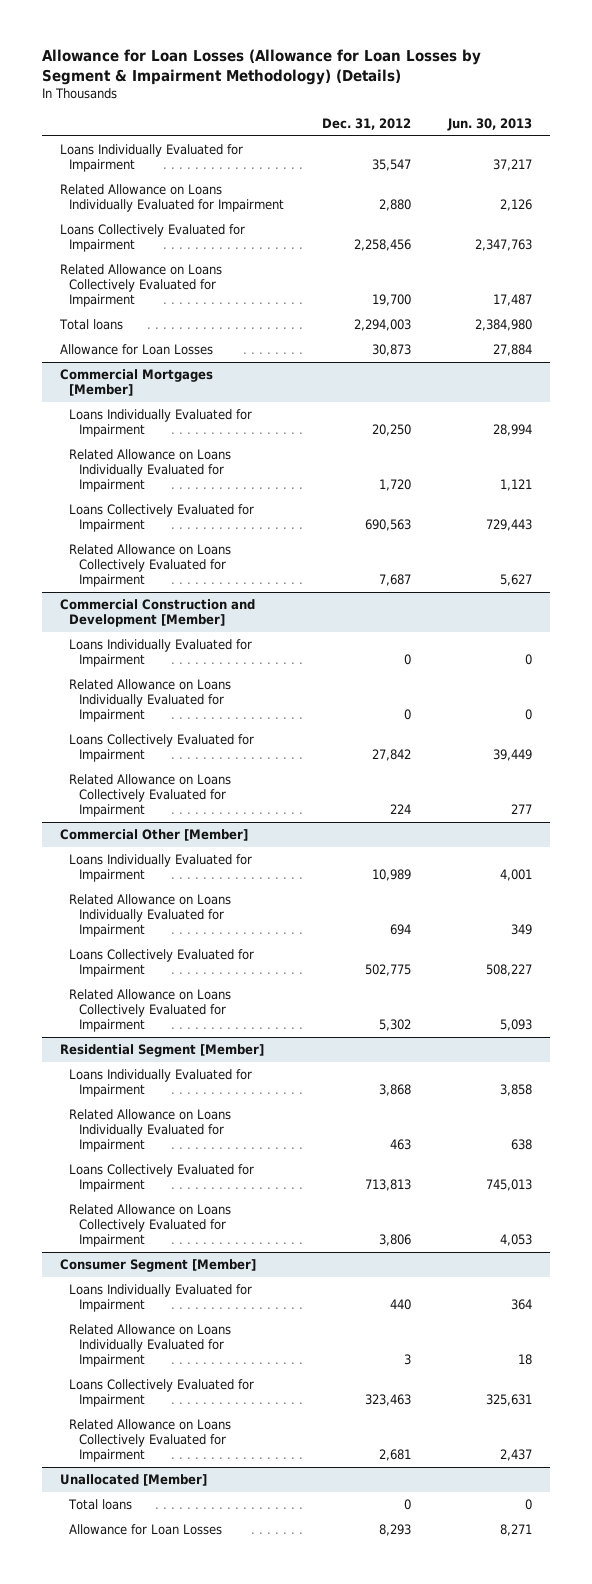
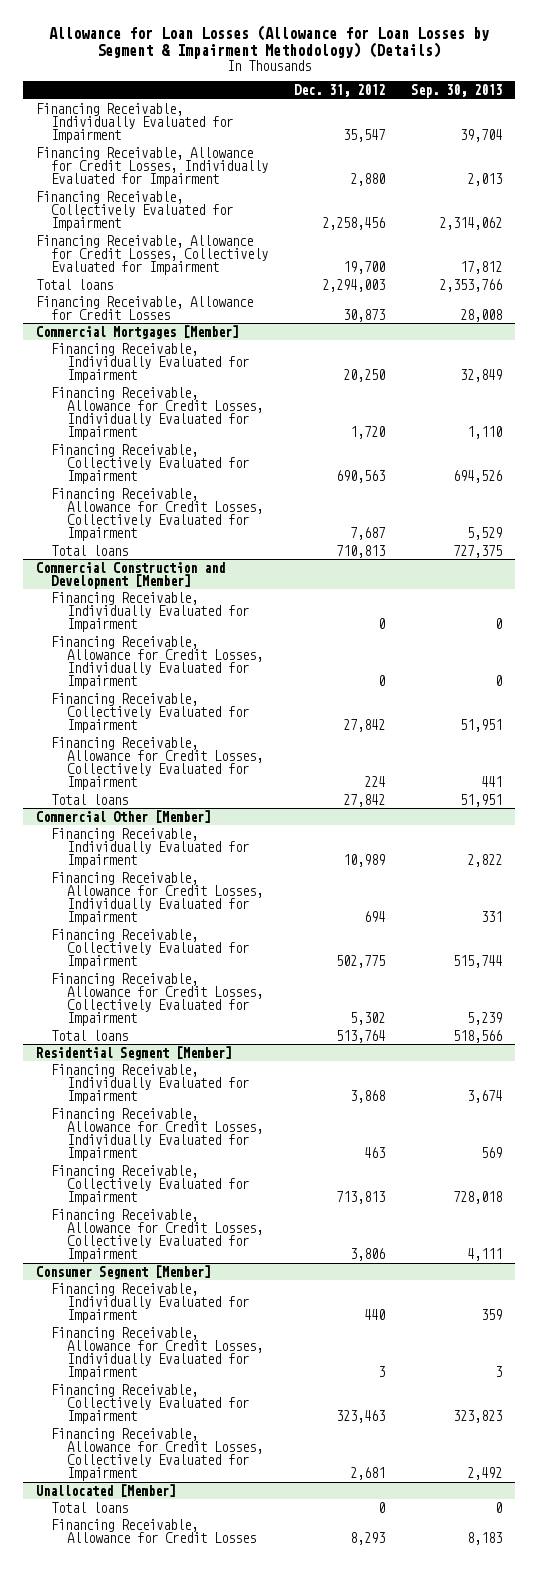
[446,117,532,131] Jun. 30, 2013 -> none
none -> [411,84,503,99] Sep. 30, 2013
[60,144,244,172] Loans Individually Evaluated for Impairment -> [35,102,234,143] Financing Receivable, Individually Evaluated for Impairment
[60,184,285,212] Related Allowance on Loans Individually Evaluated for Impairment -> [35,146,269,187] Financing Receivable, Allowance for Credit Losses, Individually Evaluated for Impairment
[60,224,246,252] Loans Collectively Evaluated for Impairment -> [35,190,234,231] Financing Receivable, Collectively Evaluated for Impairment
[60,264,223,307] Related Allowance on Loans Collectively Evaluated for Impairment -> [35,234,269,275] Financing Receivable, Allowance for Credit Losses, Collectively Evaluated for Impairment
[60,344,214,356] Allowance for Loan Losses -> [35,295,253,320] Financing Receivable, Allowance for Credit Losses
[69,409,253,437] Loans Individually Evaluated for Impairment -> [51,342,249,383] Financing Receivable, Individually Evaluated for Impairment
[69,449,232,492] Related Allowance on Loans Individually Evaluated for Impairment -> [51,386,263,441] Financing Receivable, Allowance for Credit Losses, Individually Evaluated for Impairment
[69,504,255,532] Loans Collectively Evaluated for Impairment -> [51,443,249,484] Financing Receivable, Collectively Evaluated for Impairment
[69,544,232,587] Related Allowance on Loans Collectively Evaluated for Impairment -> [51,487,263,542] Financing Receivable, Allowance for Credit Losses, Collectively Evaluated for Impairment
none -> [51,544,129,556] Total loans
[69,639,253,667] Loans Individually Evaluated for Impairment -> [51,591,249,632] Financing Receivable, Individually Evaluated for Impairment
[69,679,232,722] Related Allowance on Loans Individually Evaluated for Impairment -> [51,635,263,690] Financing Receivable, Allowance for Credit Losses, Individually Evaluated for Impairment
[69,734,255,762] Loans Collectively Evaluated for Impairment -> [51,692,249,733] Financing Receivable, Collectively Evaluated for Impairment
[69,774,232,817] Related Allowance on Loans Collectively Evaluated for Impairment -> [51,736,263,791] Financing Receivable, Allowance for Credit Losses, Collectively Evaluated for Impairment
none -> [51,793,129,805] Total loans
[69,854,253,882] Loans Individually Evaluated for Impairment -> [51,827,249,868] Financing Receivable, Individually Evaluated for Impairment
[69,894,232,937] Related Allowance on Loans Individually Evaluated for Impairment -> [51,871,263,926] Financing Receivable, Allowance for Credit Losses, Individually Evaluated for Impairment
[69,949,255,977] Loans Collectively Evaluated for Impairment -> [51,928,249,969] Financing Receivable, Collectively Evaluated for Impairment
[69,989,232,1032] Related Allowance on Loans Collectively Evaluated for Impairment -> [51,972,263,1027] Financing Receivable, Allowance for Credit Losses, Collectively Evaluated for Impairment
none -> [51,1029,129,1041] Total loans
[69,1069,253,1097] Loans Individually Evaluated for Impairment -> [51,1063,249,1104] Financing Receivable, Individually Evaluated for Impairment
[69,1109,232,1152] Related Allowance on Loans Individually Evaluated for Impairment -> [51,1107,263,1162] Financing Receivable, Allowance for Credit Losses, Individually Evaluated for Impairment
[69,1164,255,1192] Loans Collectively Evaluated for Impairment -> [51,1164,249,1205] Financing Receivable, Collectively Evaluated for Impairment
[69,1204,232,1247] Related Allowance on Loans Collectively Evaluated for Impairment -> [51,1208,263,1263] Financing Receivable, Allowance for Credit Losses, Collectively Evaluated for Impairment
[69,1284,253,1312] Loans Individually Evaluated for Impairment -> [51,1282,249,1323] Financing Receivable, Individually Evaluated for Impairment
[69,1324,232,1367] Related Allowance on Loans Individually Evaluated for Impairment -> [51,1326,263,1381] Financing Receivable, Allowance for Credit Losses, Individually Evaluated for Impairment
[69,1379,255,1407] Loans Collectively Evaluated for Impairment -> [51,1383,249,1424] Financing Receivable, Collectively Evaluated for Impairment
[69,1419,232,1462] Related Allowance on Loans Collectively Evaluated for Impairment -> [51,1427,263,1482] Financing Receivable, Allowance for Credit Losses, Collectively Evaluated for Impairment
[69,1524,223,1536] Allowance for Loan Losses -> [51,1518,256,1543] Financing Receivable, Allowance for Credit Losses

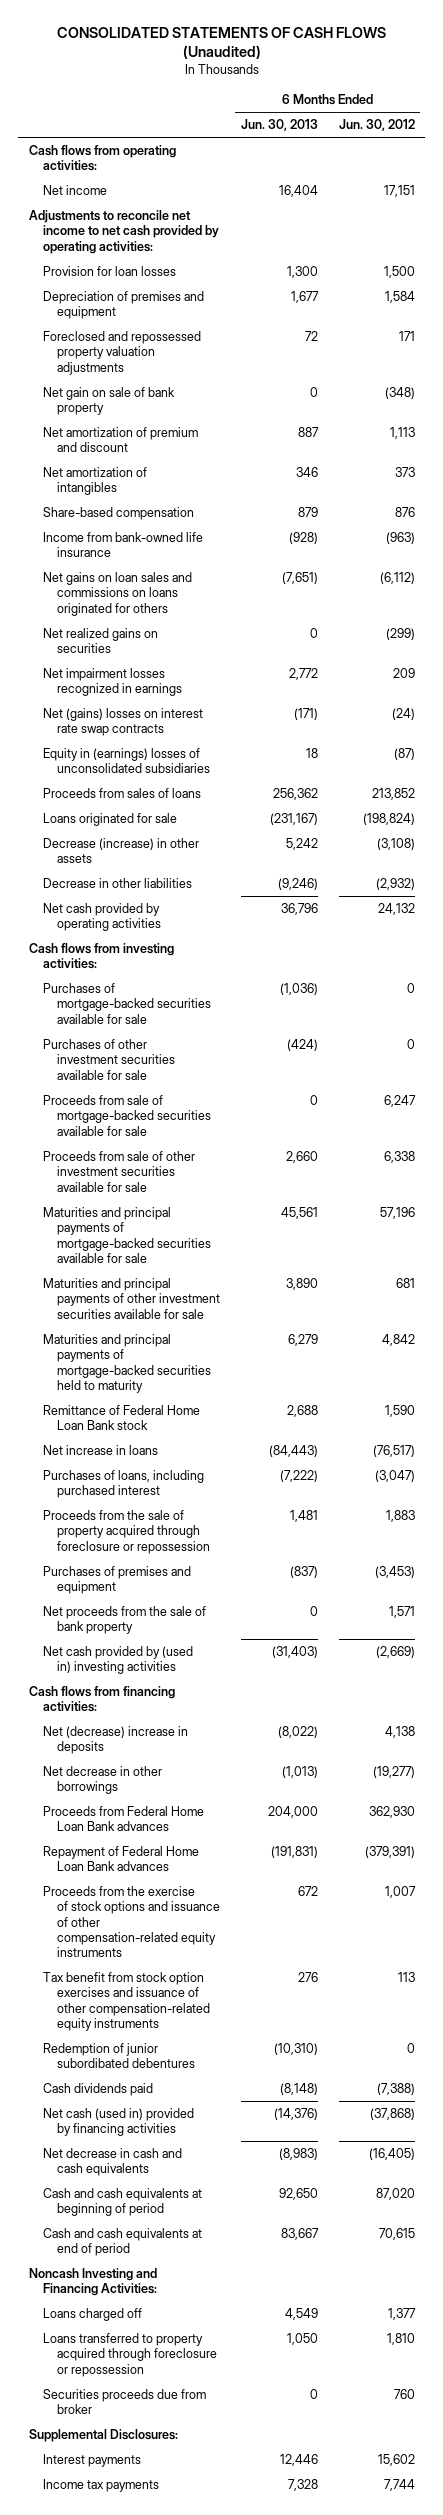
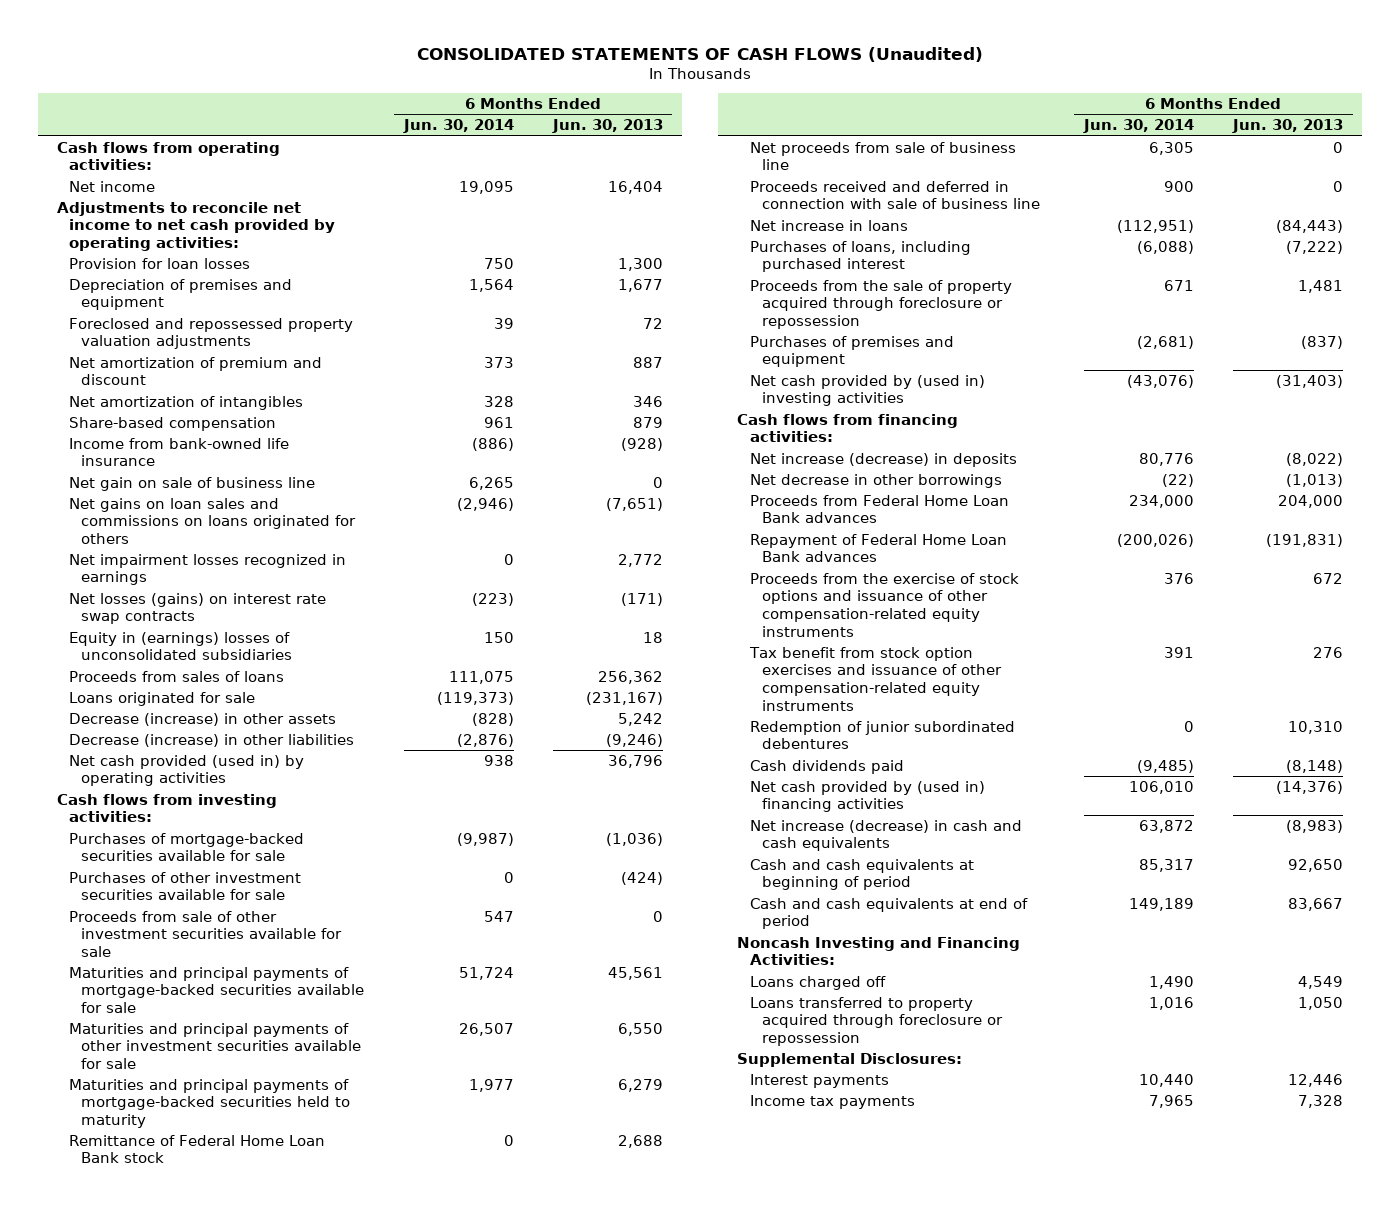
[338,119,415,132] Jun. 30, 2012 -> none
none -> [402,119,514,134] Jun. 30, 2014
[42,387,175,416] Net gain on sale of bank property -> none
none -> [69,476,316,491] Net gain on sale of business line
[42,628,158,654] Net realized gains on securities -> none
[42,708,203,737] Net (gains) losses on interest rate swap contracts -> [69,592,327,625] Net losses (gains) on interest rate swap contracts
[42,878,192,889] Decrease in other liabilities -> [69,733,355,747] Decrease (increase) in other liabilities
[42,903,161,932] Net cash provided by operating activities -> [69,754,305,787] Net cash provided (used in) by operating activities
[42,1095,211,1136] Proceeds from sale of mortgage-backed securities available for sale -> none
[285,1151,318,1164] 2,660 -> [652,910,663,922] 0
[285,1278,318,1291] 3,890 -> [617,1022,663,1036] 6,550
none -> [749,141,1016,171] Net proceeds from sale of business line
none -> [749,180,1040,210] Proceeds received and deferred in connection with sale of business line
[42,1606,206,1635] Net proceeds from the sale of bank property -> none
[42,1726,188,1755] Net (decrease) increase in deposits -> [749,452,1017,467] Net increase (decrease) in deposits
[42,2043,195,2069] Redemption of junior subordibated debentures -> [749,720,1015,750] Redemption of junior subordinated debentures
[273,2043,318,2056] (10,310) -> [1287,720,1343,734] 10,310
[42,2108,194,2137] Net cash (used in) provided by financing activities -> [749,780,985,813] Net cash provided by (used in) financing activities
[42,2148,182,2177] Net decrease in cash and cash equivalents -> [749,819,1022,852] Net increase (decrease) in cash and cash equivalents
[42,2389,206,2415] Securities proceeds due from broker -> none

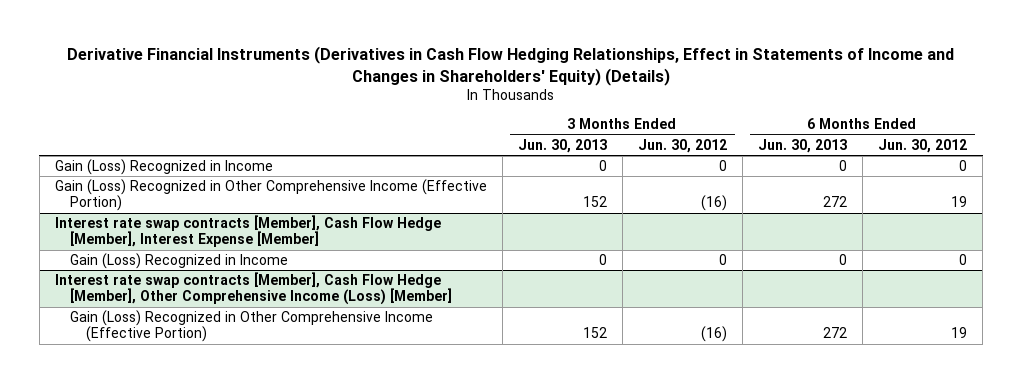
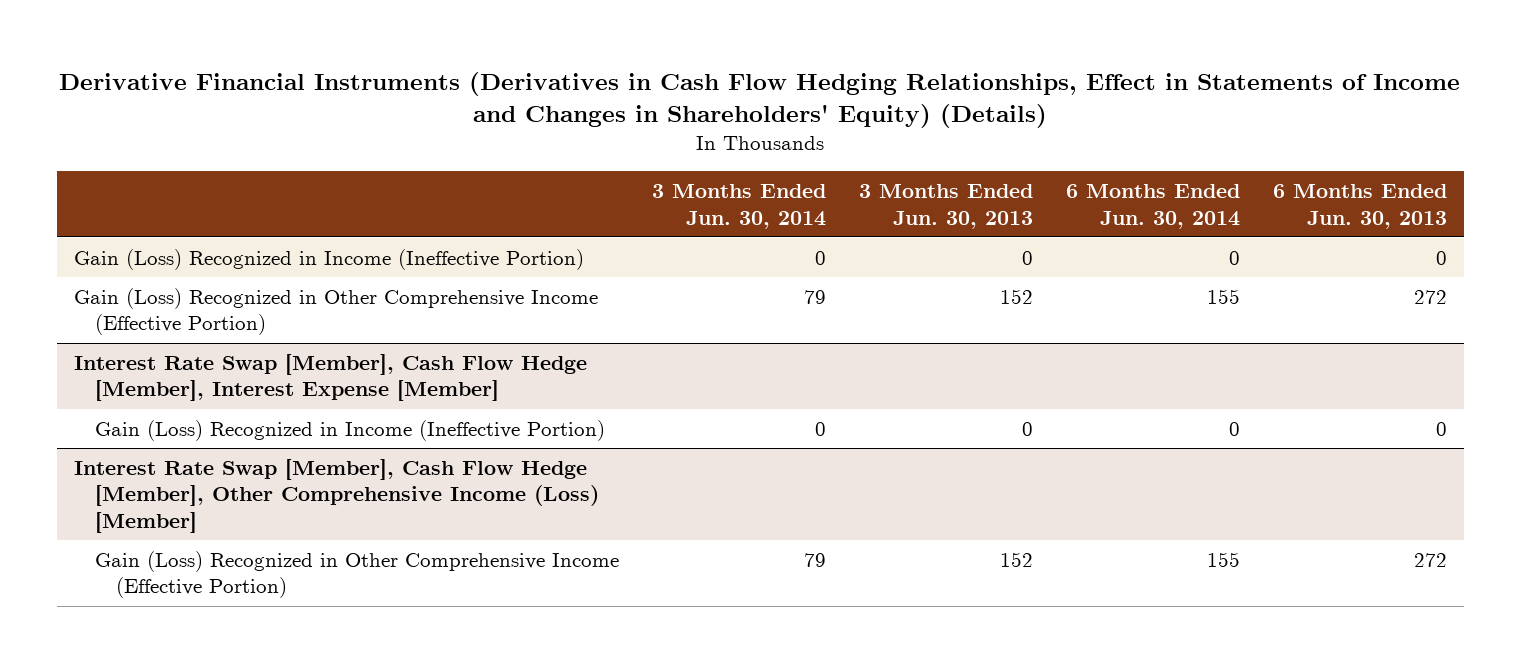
[637,138,727,153] Jun. 30, 2012 -> none
[877,138,967,153] Jun. 30, 2012 -> none
none -> [651,184,826,229] 3 Months Ended Jun. 30, 2014
none -> [1065,184,1240,229] 6 Months Ended Jun. 30, 2014
[54,159,273,176] Gain (Loss) Recognized in Income -> [73,248,584,270] Gain (Loss) Recognized in Income (Ineffective Portion)
[54,215,441,248] Interest rate swap contracts [Member], Cash Flow Hedge [Member], Interest Expense [Member] -> [73,353,587,402] Interest Rate Swap [Member], Cash Flow Hedge [Member], Interest Expense [Member]
[70,253,289,270] Gain (Loss) Recognized in Income -> [94,419,605,441] Gain (Loss) Recognized in Income (Ineffective Portion)
[54,272,453,306] Interest rate swap contracts [Member], Cash Flow Hedge [Member], Other Comprehensive Income (Loss) [Member] -> [73,458,599,533] Interest Rate Swap [Member], Cash Flow Hedge [Member], Other Comprehensive Income (Loss) [Member]

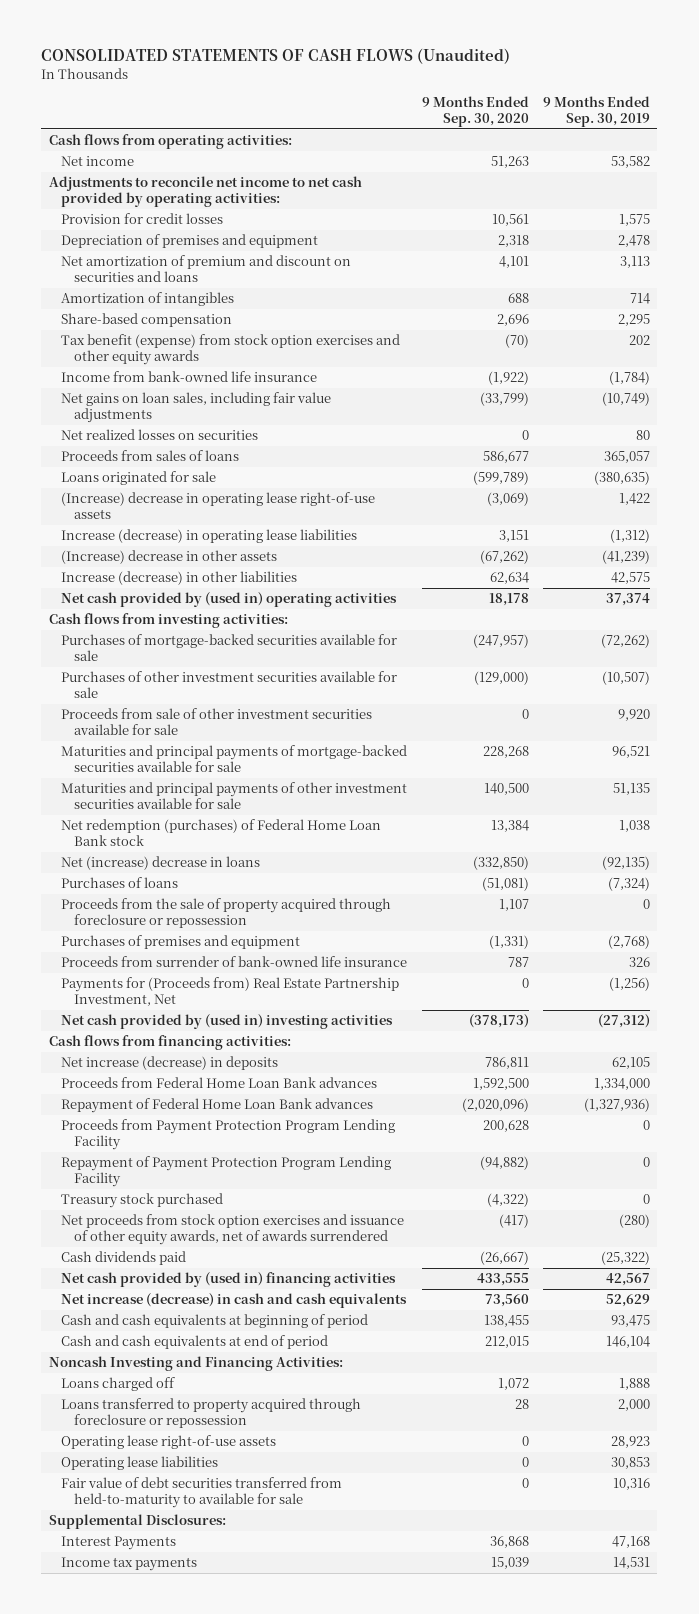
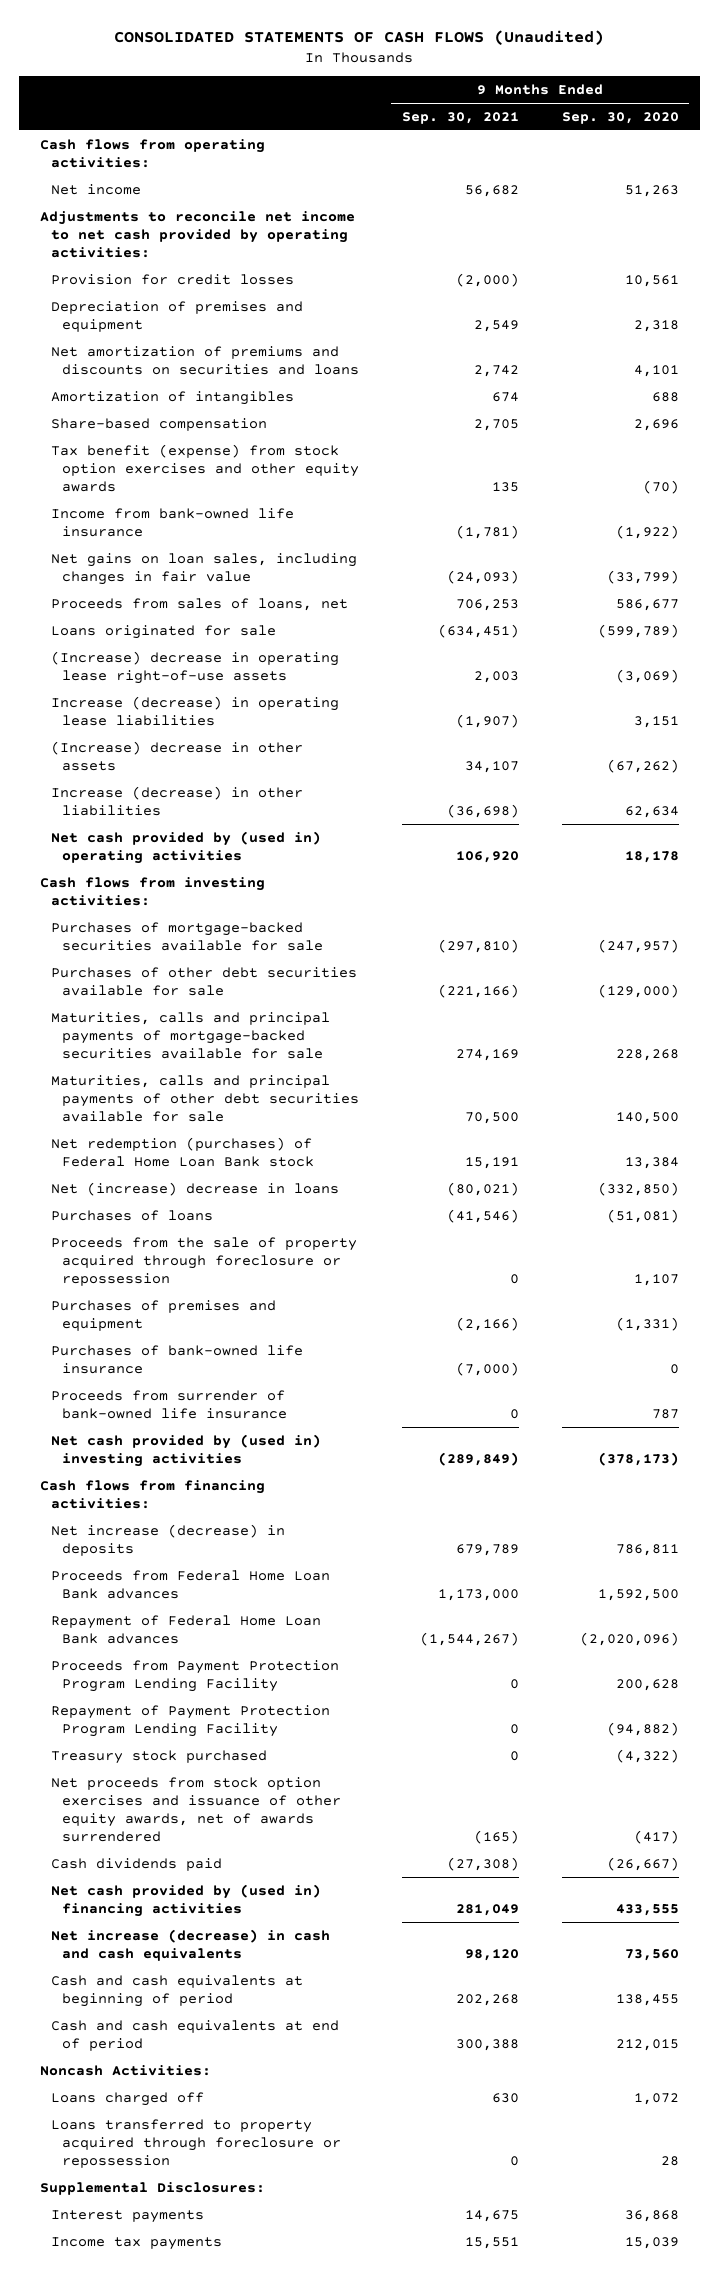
[543,95,651,127] 9 Months Ended Sep. 30, 2019 -> none
none -> [401,111,519,124] Sep. 30, 2021
[61,255,352,283] Net amortization of premium and discount on securities and loans -> [51,345,360,375] Net amortization of premiums and discounts on securities and loans
[61,429,259,441] Net realized losses on securities -> none
[61,392,332,424] Net gains on loan sales, including fair value adjustments -> [51,552,358,585] Net gains on loan sales, including changes in fair value
[61,450,240,462] Proceeds from sales of loans -> [51,597,349,611] Proceeds from sales of loans, net
[61,708,373,736] Proceeds from sale of other investment securities available for sale -> none
[61,671,398,699] Purchases of other investment securities available for sale -> [51,966,358,996] Purchases of other debt securities available for sale
[61,745,408,773] Maturities and principal payments of mortgage-backed securities available for sale -> [51,1011,331,1059] Maturities, calls and principal payments of mortgage-backed securities available for sale
[61,782,408,810] Maturities and principal payments of other investment securities available for sale -> [51,1074,360,1122] Maturities, calls and principal payments of other debt securities available for sale
none -> [51,1344,304,1374] Purchases of bank-owned life insurance
[61,977,400,1007] Payments for (Proceeds from) Real Estate Partnership Investment, Net -> none
[48,1356,343,1372] Noncash Investing and Financing Activities: -> [39,2064,211,2076] Noncash Activities:
[61,1435,277,1450] Operating lease right-of-use assets -> none
[61,1456,219,1471] Operating lease liabilities -> none
[61,1477,343,1509] Fair value of debt securities transferred from held-to-maturity to available for sale -> none
[61,1536,177,1551] Interest Payments -> [51,2209,205,2223] Interest payments

